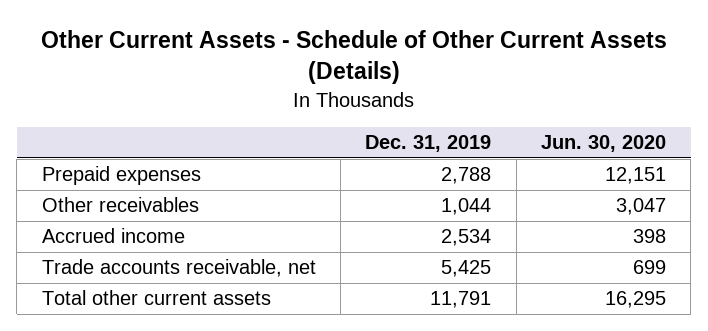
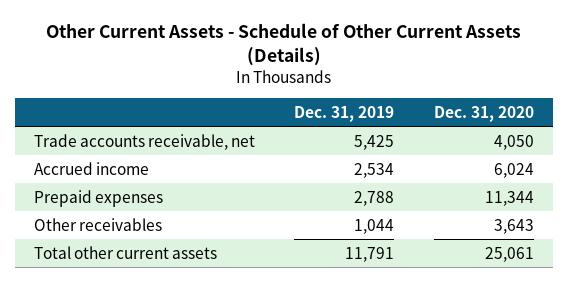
[540,135,666,153] Jun. 30, 2020 -> none
none -> [433,105,534,122] Dec. 31, 2020
[41,259,316,278] Trade accounts receivable, net -> [34,133,256,150] Trade accounts receivable, net
[41,228,185,244] Accrued income -> [34,161,150,175] Accrued income

